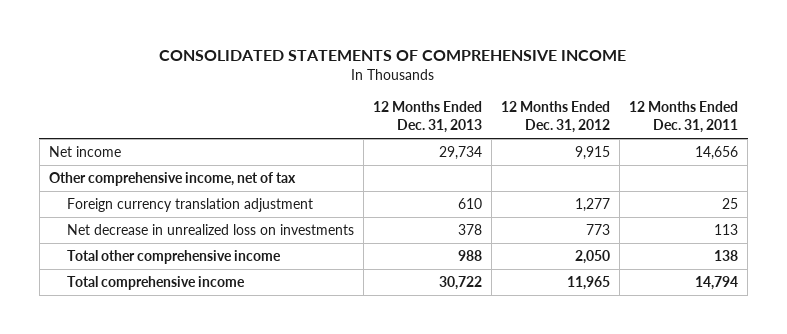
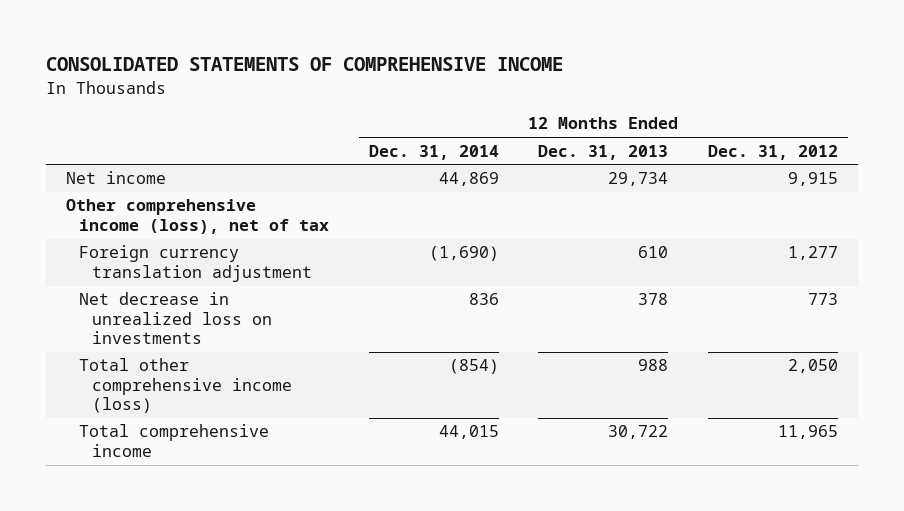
[629,101,739,133] 12 Months Ended Dec. 31, 2011 -> none
none -> [368,144,499,160] Dec. 31, 2014
[48,172,296,187] Other comprehensive income, net of tax -> [65,199,329,234] Other comprehensive income (loss), net of tax
[66,250,281,265] Total other comprehensive income -> [78,358,292,414] Total other comprehensive income (loss)

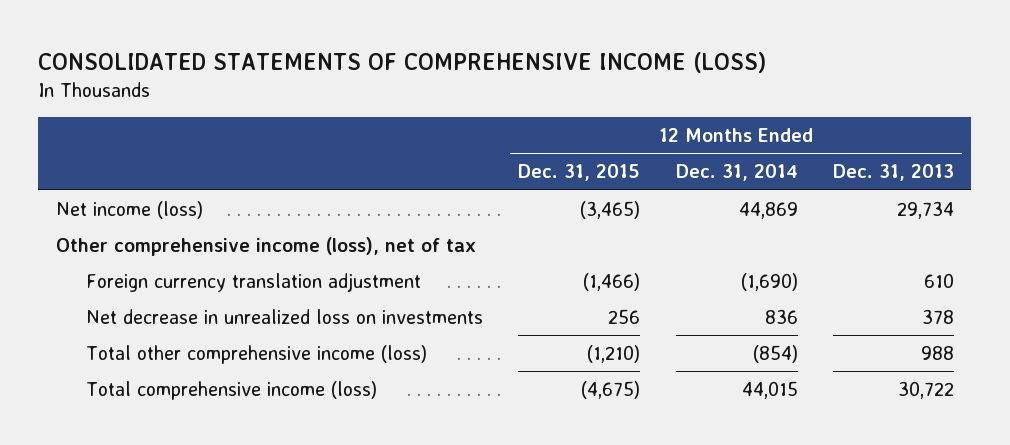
[45,57,563,72] CONSOLIDATED STATEMENTS OF COMPREHENSIVE INCOME -> [38,51,767,73] CONSOLIDATED STATEMENTS OF COMPREHENSIVE INCOME (LOSS)
[708,144,839,160] Dec. 31, 2012 -> none
none -> [518,164,641,182] Dec. 31, 2015
[65,171,166,185] Net income -> [55,201,203,220] Net income (loss)
[78,424,269,457] Total comprehensive income -> [86,381,378,401] Total comprehensive income (loss)

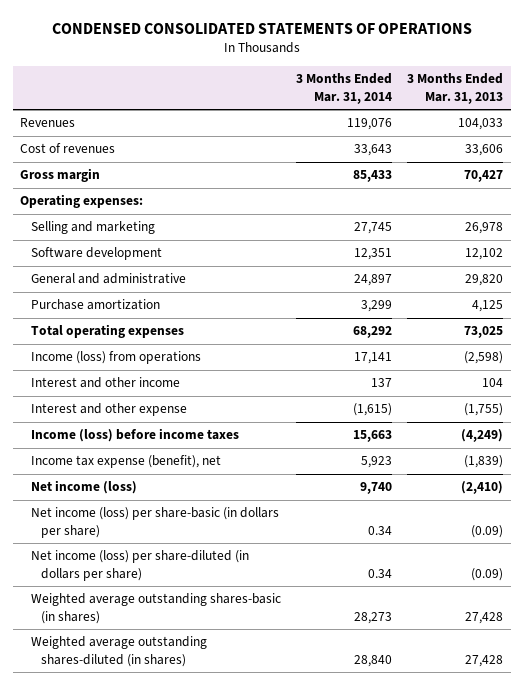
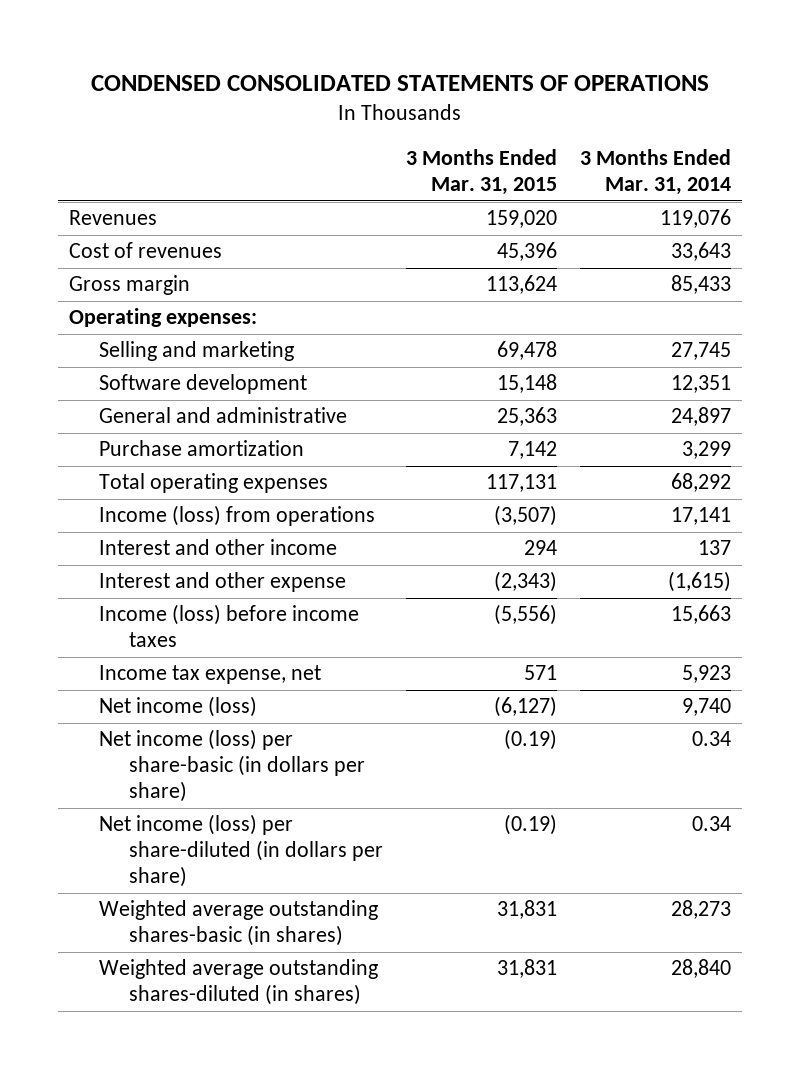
[406,73,503,104] 3 Months Ended Mar. 31, 2013 -> none
none -> [406,149,558,196] 3 Months Ended Mar. 31, 2015
[30,455,221,469] Income tax expense (benefit), net -> [99,665,322,685] Income tax expense, net

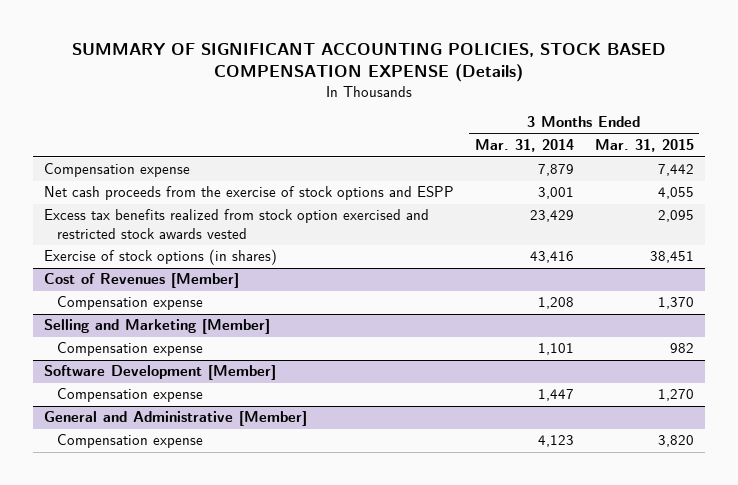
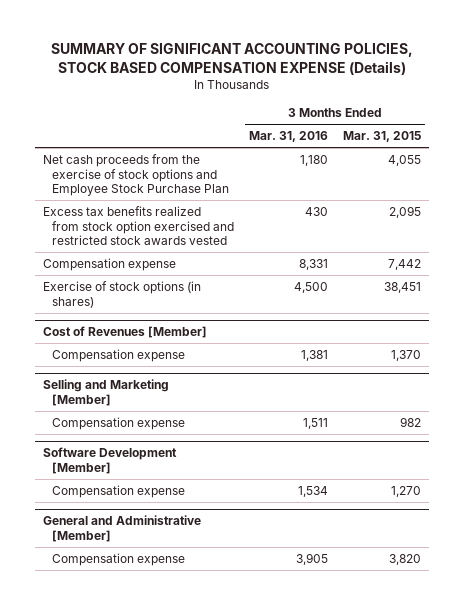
[474,139,574,153] Mar. 31, 2014 -> none
none -> [248,131,328,143] Mar. 31, 2016
[43,186,454,201] Net cash proceeds from the exercise of stock options and ESPP -> [42,153,229,197] Net cash proceeds from the exercise of stock options and Employee Stock Purchase Plan
[43,163,190,178] Compensation expense -> [42,257,176,271] Compensation expense

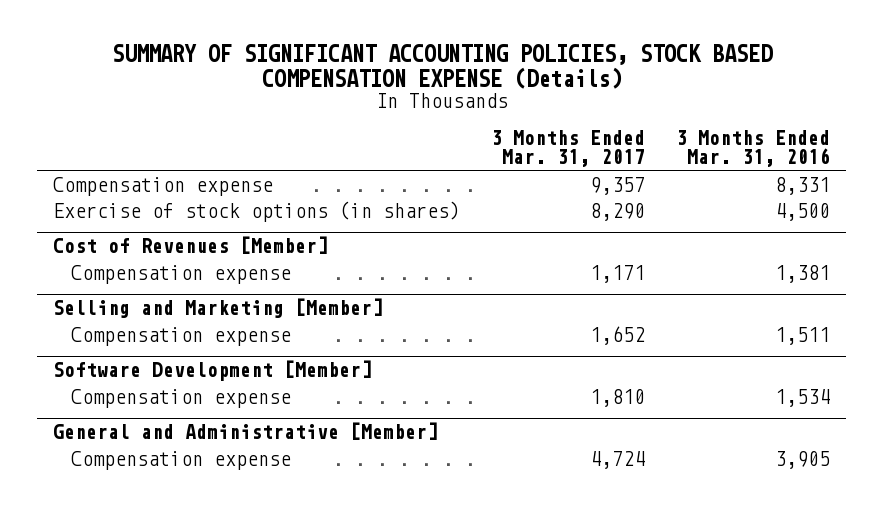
[343,131,422,143] Mar. 31, 2015 -> none
none -> [491,129,646,168] 3 Months Ended Mar. 31, 2017
[42,153,229,197] Net cash proceeds from the exercise of stock options and Employee Stock Purchase Plan -> none
[42,205,234,246] Excess tax benefits realized from stock option exercised and restricted stock awards vested -> none

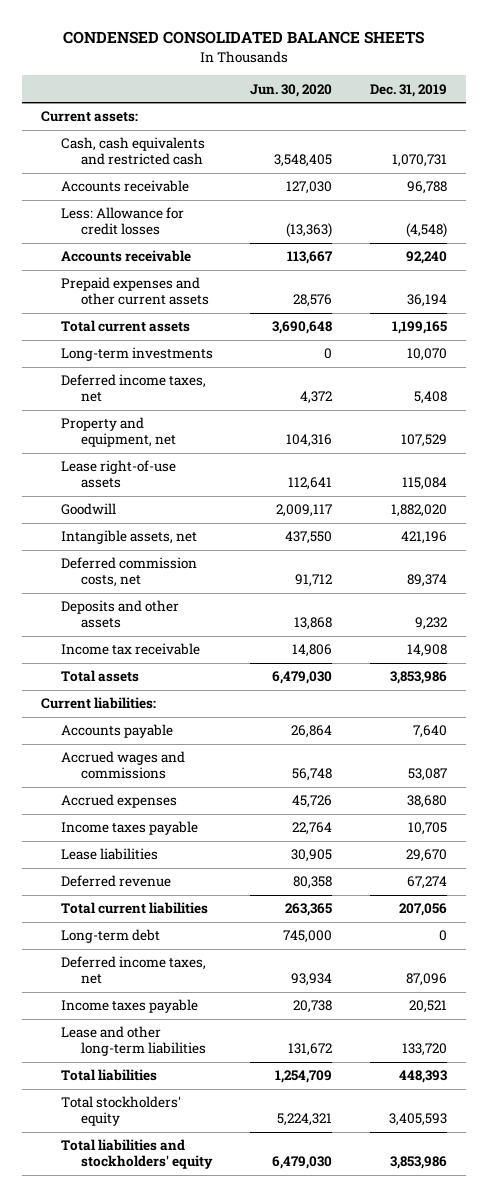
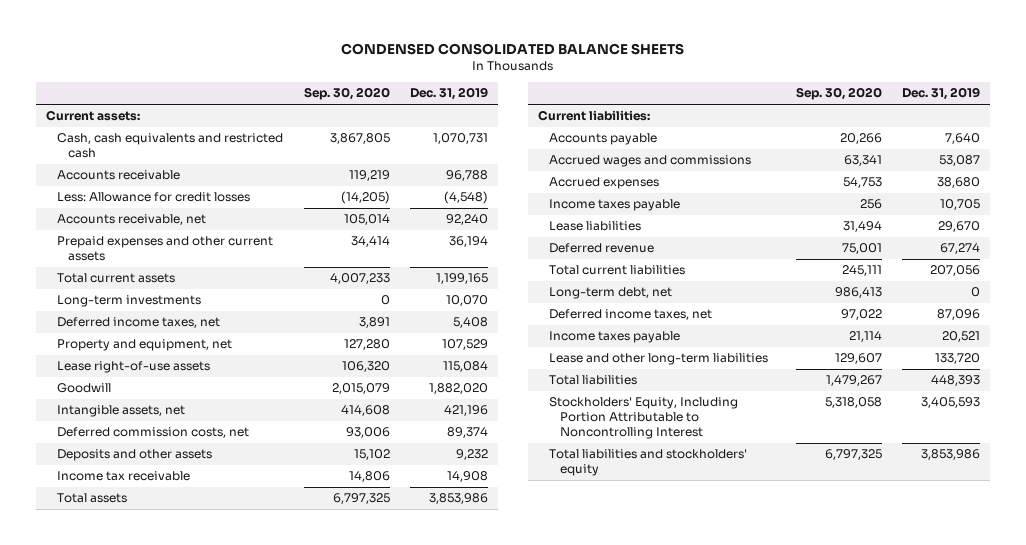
[250,83,333,97] Jun. 30, 2020 -> none
none -> [303,87,390,101] Sep. 30, 2020
[60,250,191,263] Accounts receivable -> [57,214,207,226] Accounts receivable, net
[60,929,160,944] Long-term debt -> [549,287,673,300] Long-term debt, net
[60,1096,181,1127] Total stockholders' equity -> [549,397,739,440] Stockholders' Equity, Including Portion Attributable to Noncontrolling Interest

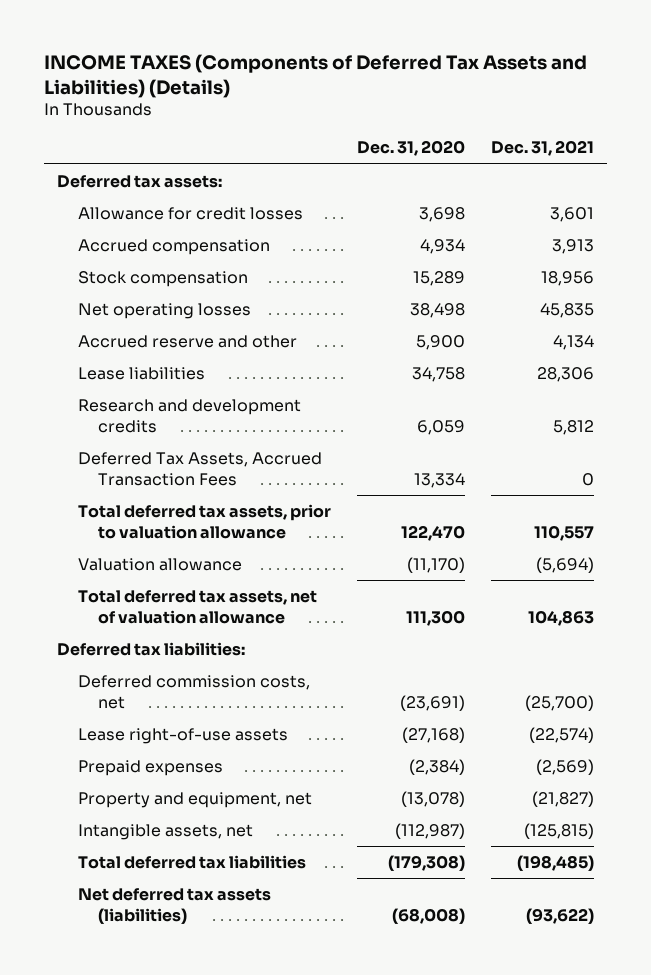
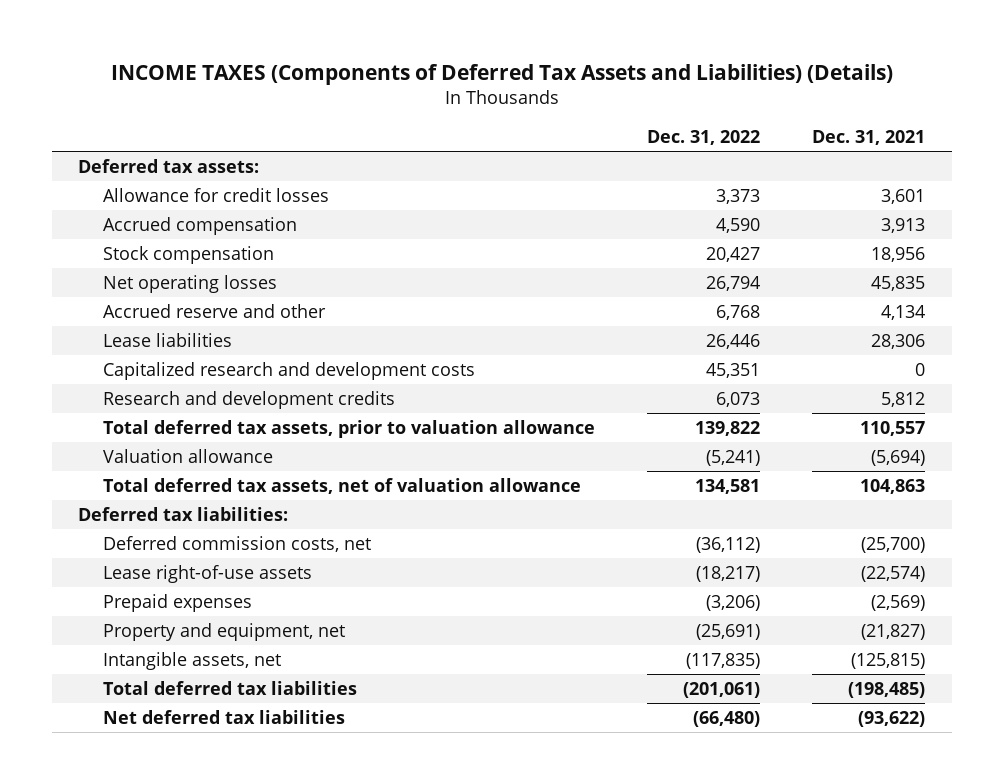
[356,140,465,157] Dec. 31, 2020 -> none
none -> [647,130,761,146] Dec. 31, 2022
none -> [102,361,475,380] Capitalized research and development costs
[77,451,322,486] Deferred Tax Assets, Accrued Transaction Fees -> none
[77,887,271,924] Net deferred tax assets (liabilities) -> [102,709,345,724] Net deferred tax liabilities

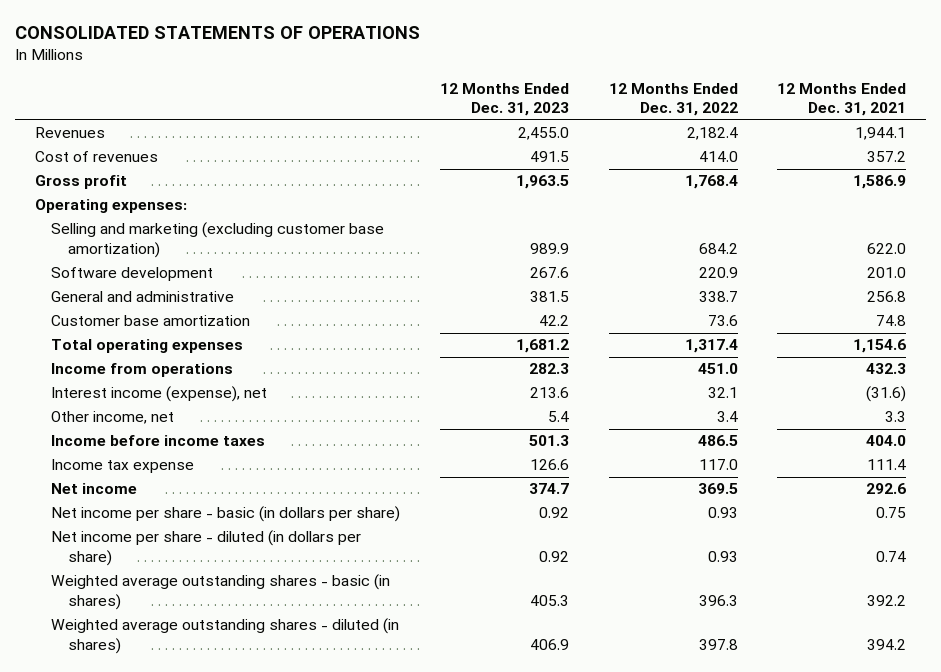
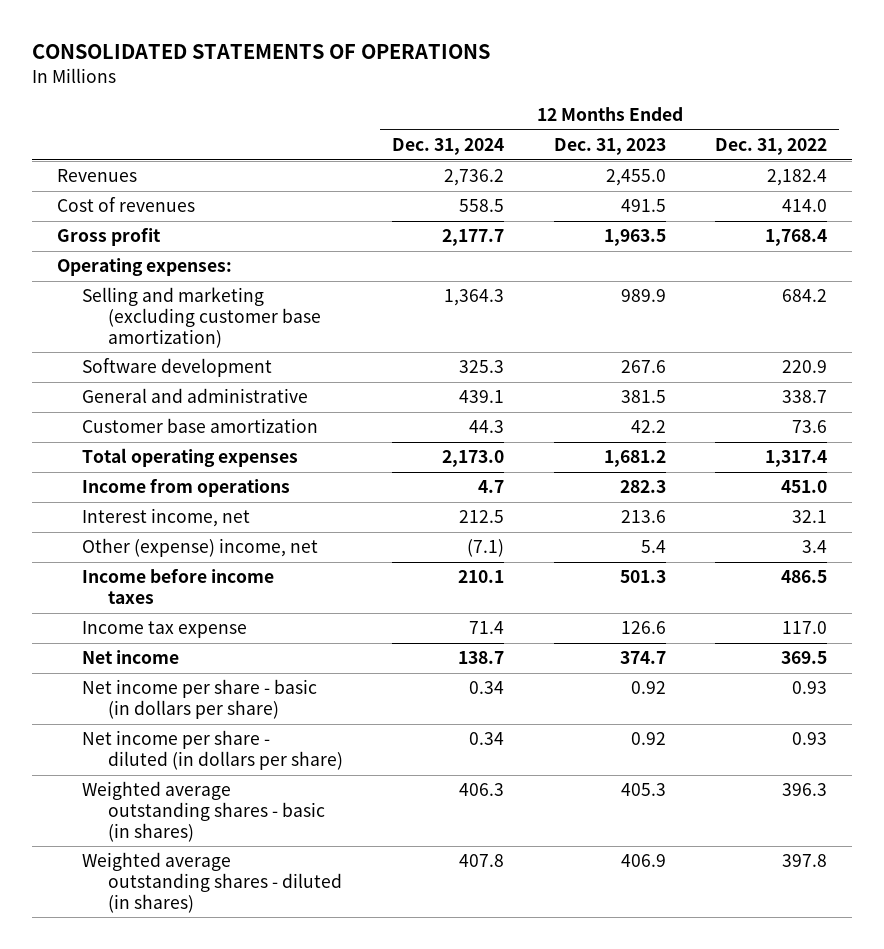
[777,82,907,117] 12 Months Ended Dec. 31, 2021 -> none
none -> [392,138,505,156] Dec. 31, 2024
[51,386,268,403] Interest income (expense), net -> [82,508,251,528] Interest income, net
[51,411,175,425] Other income, net -> [82,538,319,558] Other (expense) income, net

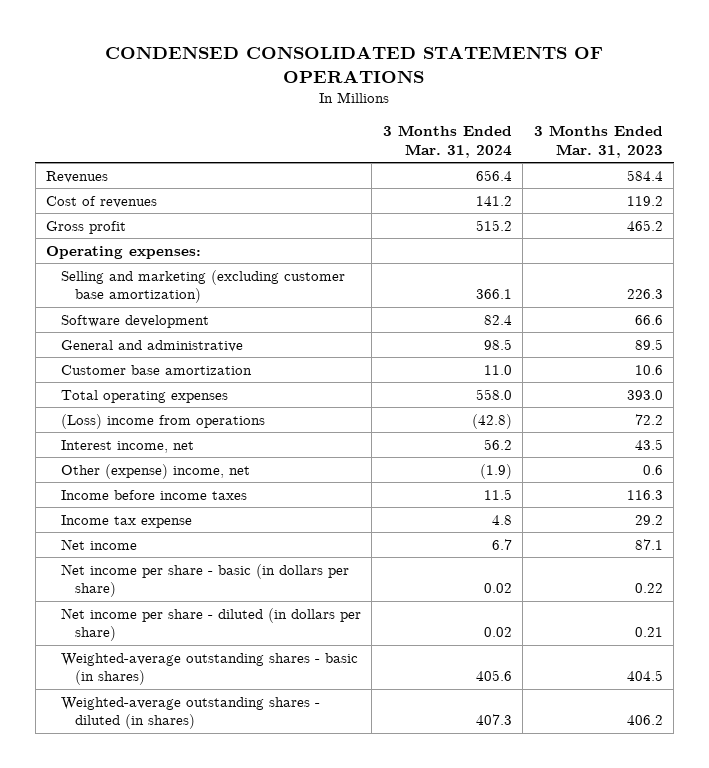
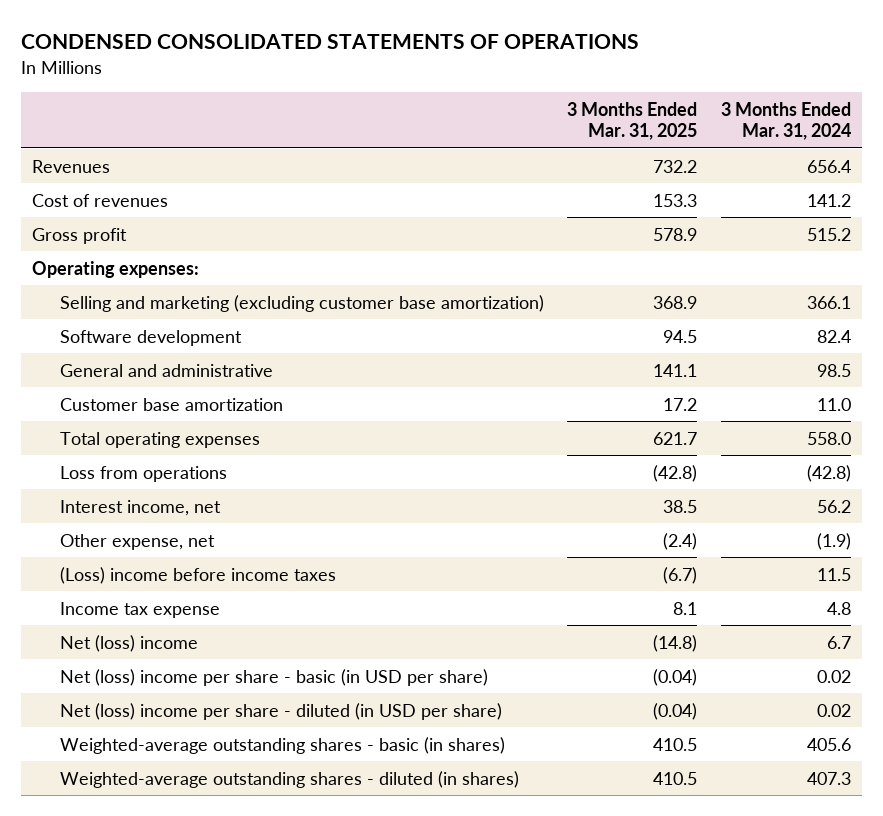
[533,125,663,158] 3 Months Ended Mar. 31, 2023 -> none
none -> [567,101,698,141] 3 Months Ended Mar. 31, 2025
[60,413,265,429] (Loss) income from operations -> [59,465,227,482] Loss from operations
[60,463,250,479] Other (expense) income, net -> [59,533,215,550] Other expense, net
[60,489,247,500] Income before income taxes -> [59,566,336,584] (Loss) income before income taxes
[60,538,137,550] Net income -> [59,634,198,652] Net (loss) income
[60,563,349,598] Net income per share - basic (in dollars per share) -> [59,668,488,686] Net (loss) income per share - basic (in USD per share)
[60,607,361,642] Net income per share - diluted (in dollars per share) -> [59,702,502,720] Net (loss) income per share - diluted (in USD per share)

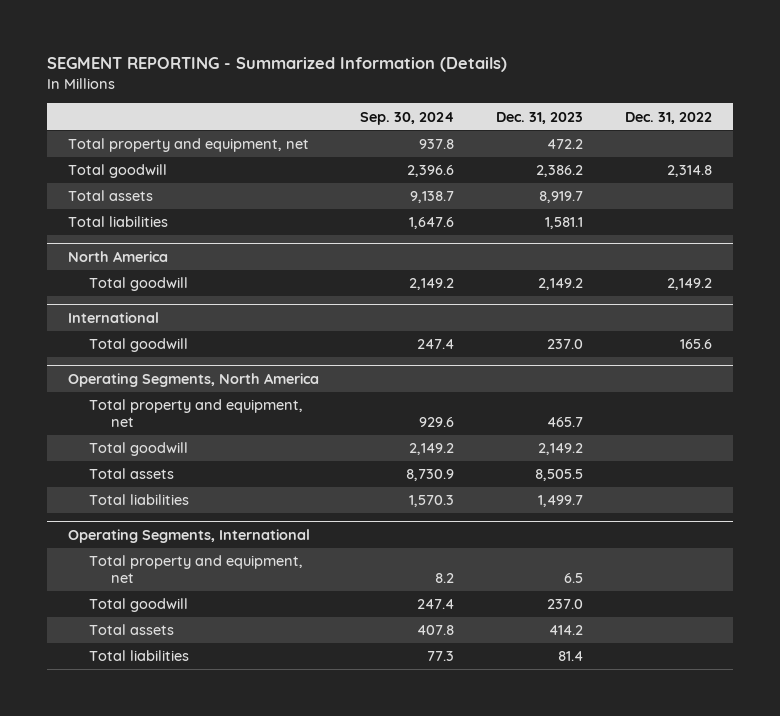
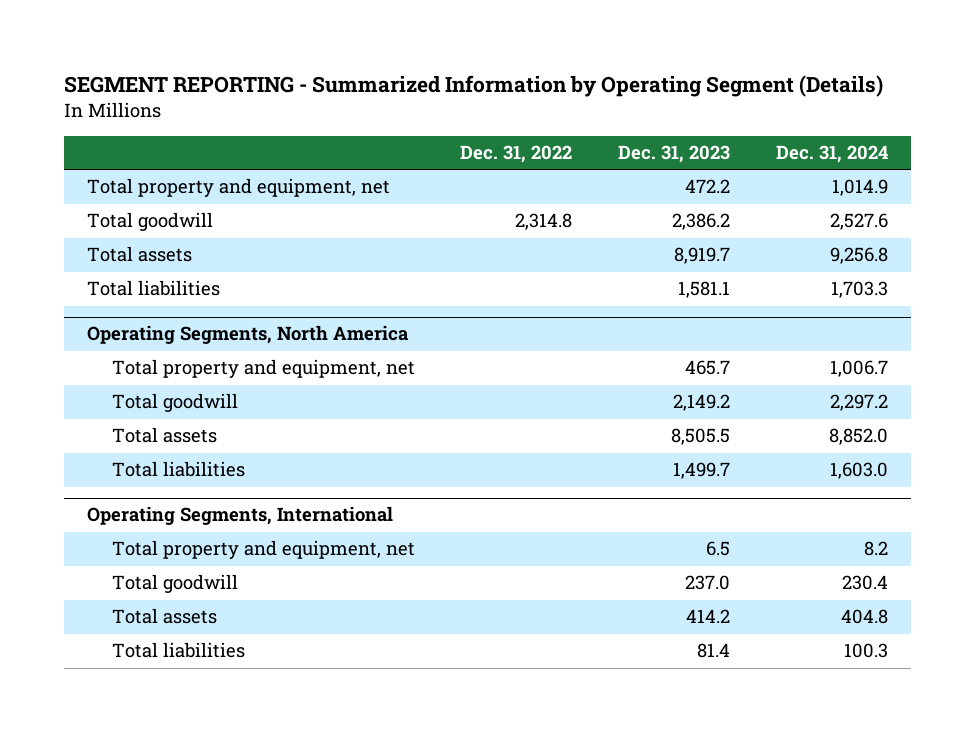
[46,57,507,73] SEGMENT REPORTING - Summarized Information (Details) -> [63,75,883,98] SEGMENT REPORTING - Summarized Information by Operating Segment (Details)
[360,111,455,125] Sep. 30, 2024 -> none
none -> [775,145,888,164] Dec. 31, 2024
[67,250,168,262] North America -> none
[89,277,189,292] Total goodwill -> none
[67,311,159,323] International -> none
[89,338,189,353] Total goodwill -> none

